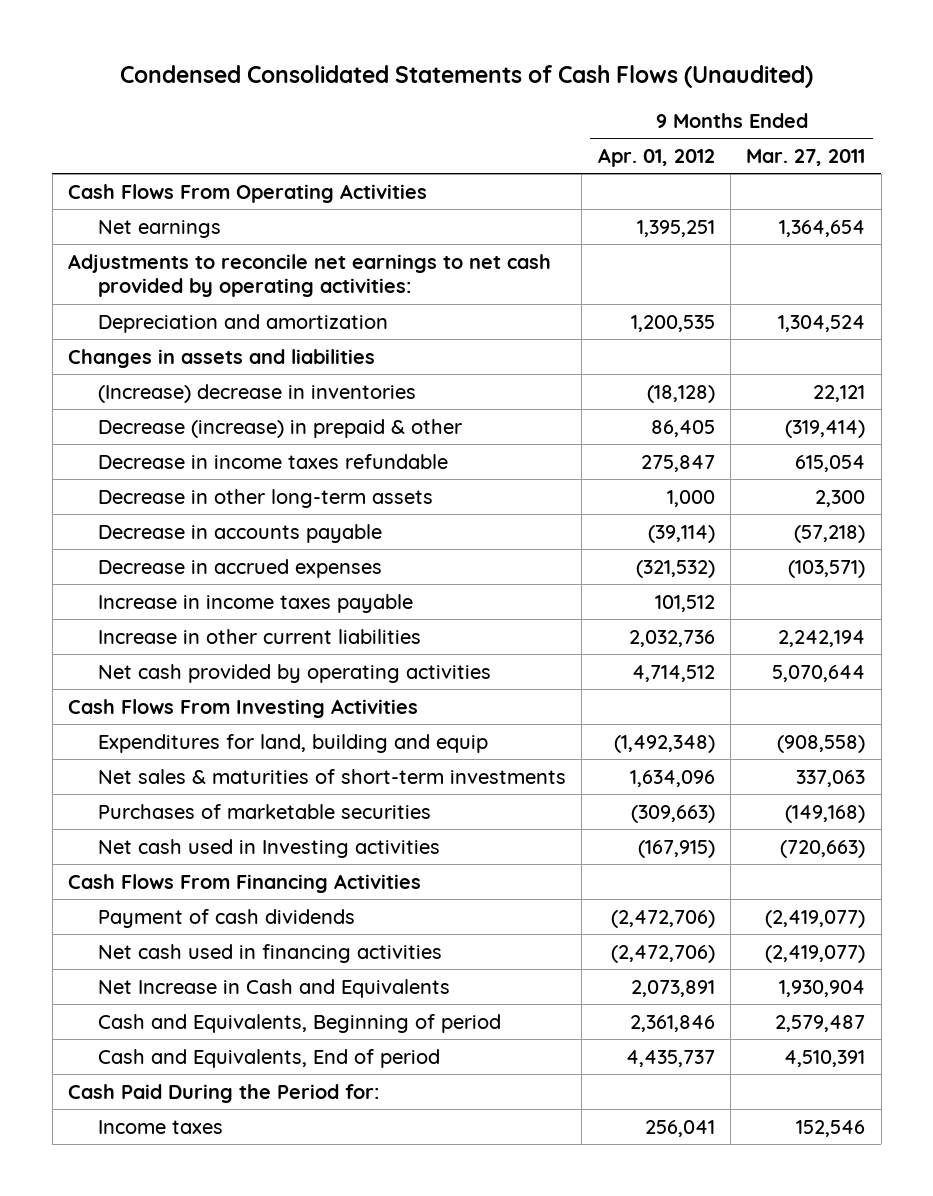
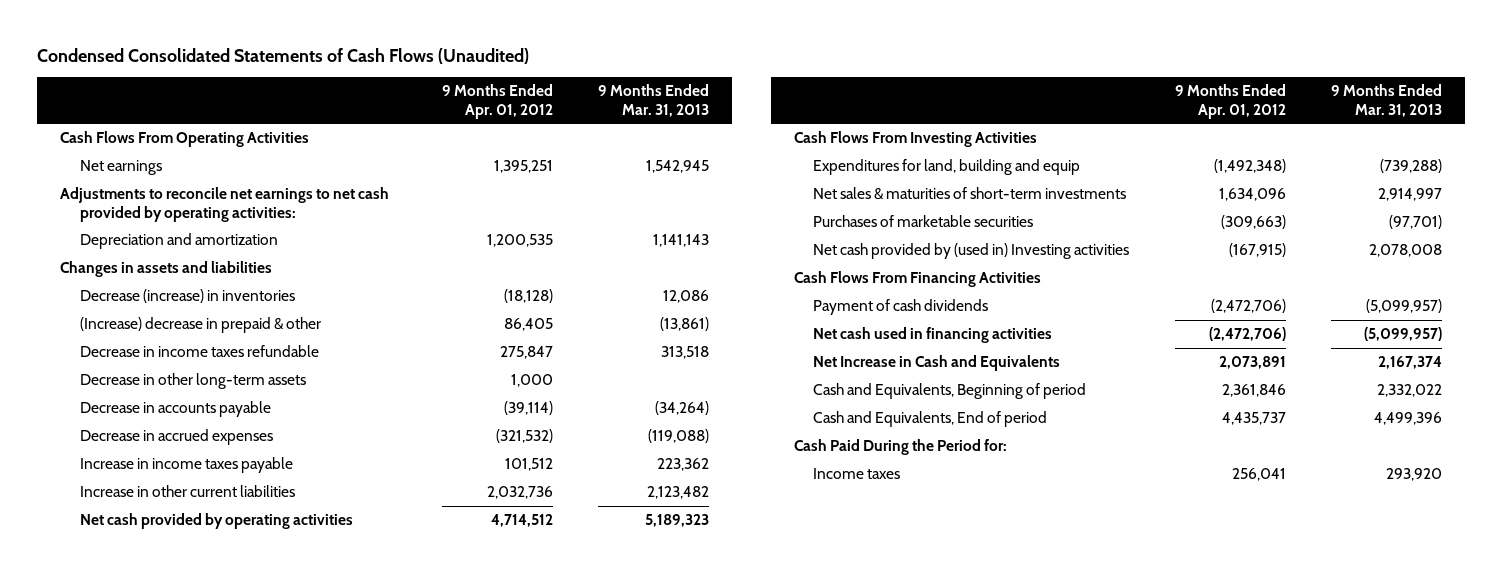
[746,148,866,166] Mar. 27, 2011 -> none
none -> [598,84,710,118] 9 Months Ended Mar. 31, 2013
[98,383,417,403] (Increase) decrease in inventories -> [79,289,295,304] Decrease (increase) in inventories
[98,418,463,438] Decrease (increase) in prepaid & other -> [79,317,321,334] (Increase) decrease in prepaid & other
[98,838,441,858] Net cash used in Investing activities -> [813,243,1130,260] Net cash provided by (used in) Investing activities

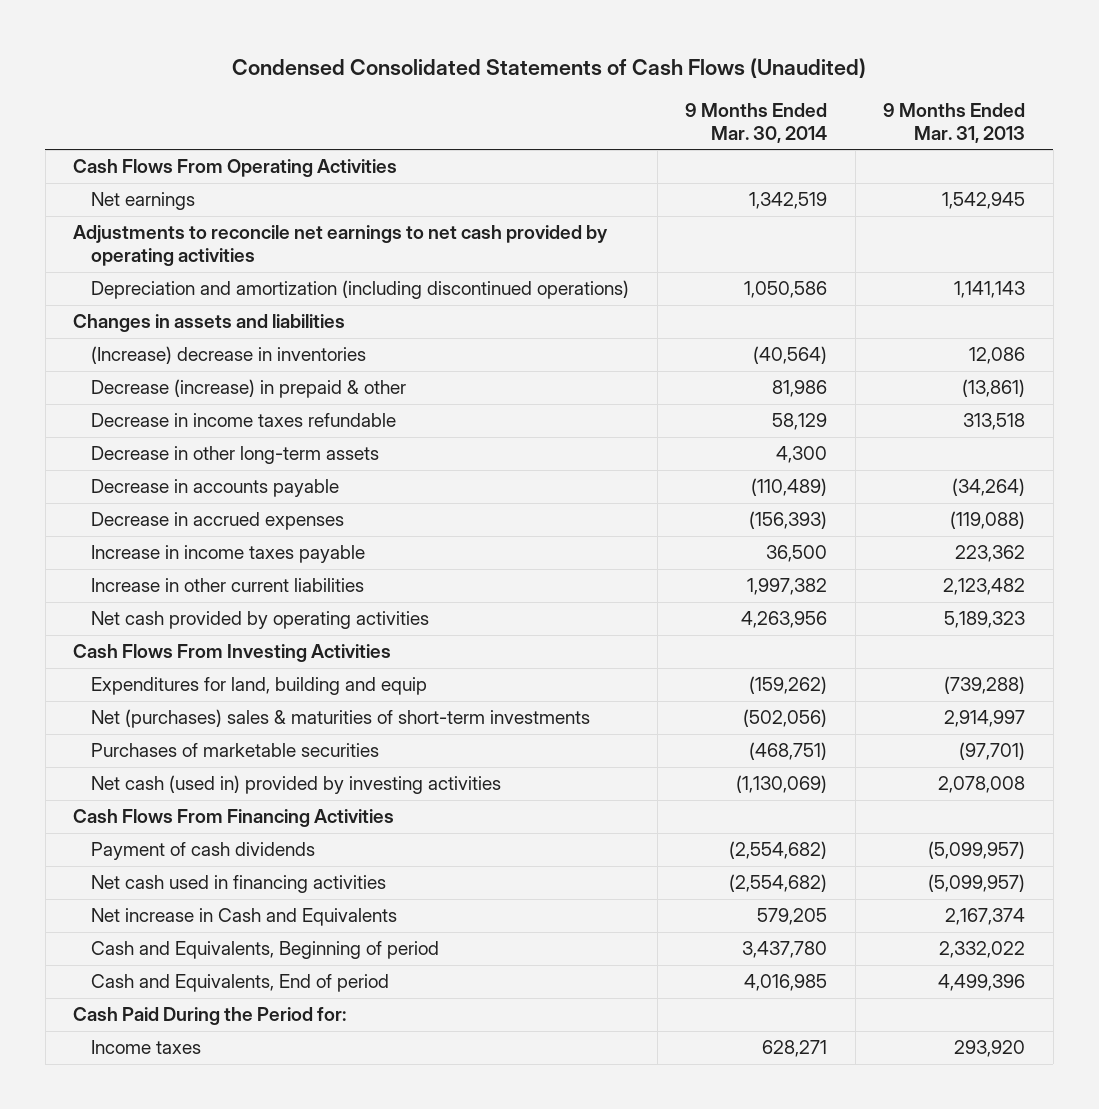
[441,84,553,120] 9 Months Ended Apr. 01, 2012 -> none
none -> [685,102,828,143] 9 Months Ended Mar. 30, 2014
[60,187,390,223] Adjustments to reconcile net earnings to net cash provided by operating activities: -> [73,225,609,267] Adjustments to reconcile net earnings to net cash provided by operating activities
[79,233,278,250] Depreciation and amortization -> [91,280,630,300] Depreciation and amortization (including discontinued operations)
[79,289,295,304] Decrease (increase) in inventories -> [91,346,367,365] (Increase) decrease in inventories
[79,317,321,334] (Increase) decrease in prepaid & other -> [91,379,407,399] Decrease (increase) in prepaid & other
[813,187,1127,201] Net sales & maturities of short-term investments -> [91,709,591,729] Net (purchases) sales & maturities of short-term investments
[813,243,1130,260] Net cash provided by (used in) Investing activities -> [91,775,502,795] Net cash (used in) provided by investing activities
[813,355,1061,372] Net Increase in Cash and Equivalents -> [91,908,398,927] Net increase in Cash and Equivalents

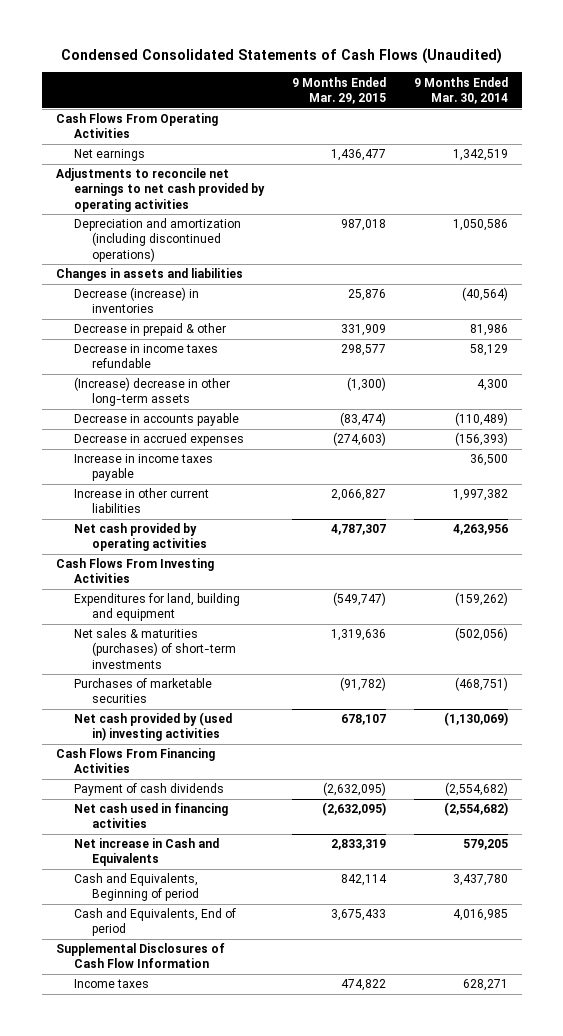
[883,102,1026,143] 9 Months Ended Mar. 31, 2013 -> none
none -> [291,76,386,104] 9 Months Ended Mar. 29, 2015
[91,346,367,365] (Increase) decrease in inventories -> [74,287,200,314] Decrease (increase) in inventories
[91,379,407,399] Decrease (increase) in prepaid & other -> [74,323,227,337] Decrease in prepaid & other
[91,446,380,465] Decrease in other long-term assets -> [74,377,231,407] (Increase) decrease in other long-term assets
[91,677,428,696] Expenditures for land, building and equip -> [74,593,241,622] Expenditures for land, building and equipment
[91,709,591,729] Net (purchases) sales & maturities of short-term investments -> [74,628,237,669] Net sales & maturities (purchases) of short-term investments
[91,775,502,795] Net cash (used in) provided by investing activities -> [74,712,233,742] Net cash provided by (used in) investing activities
[73,1007,347,1026] Cash Paid During the Period for: -> none
none -> [55,943,225,969] Supplemental Disclosures of Cash Flow Information

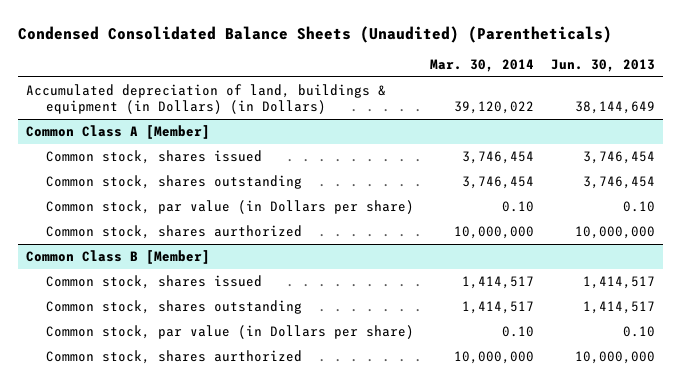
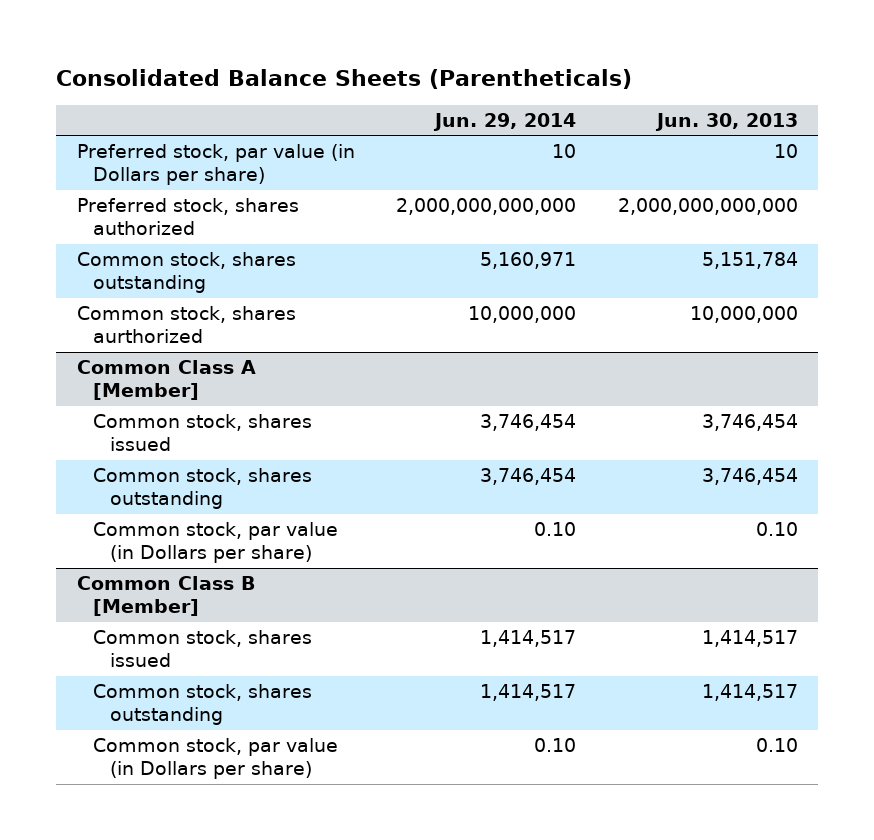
[17,25,612,43] Condensed Consolidated Balance Sheets (Unaudited) (Parentheticals) -> [55,68,632,89] Consolidated Balance Sheets (Parentheticals)
[430,58,535,72] Mar. 30, 2014 -> none
none -> [433,112,577,131] Jun. 29, 2014
[26,83,387,115] Accumulated depreciation of land, buildings & equipment (in Dollars) (in Dollars) -> none
none -> [76,144,355,186] Preferred stock, par value (in Dollars per share)
none -> [76,198,299,236] Preferred stock, shares authorized
none -> [76,252,296,294] Common stock, shares outstanding
none -> [76,306,296,344] Common stock, shares aurthorized
[45,224,302,239] Common stock, shares aurthorized -> none
[45,349,302,364] Common stock, shares aurthorized -> none

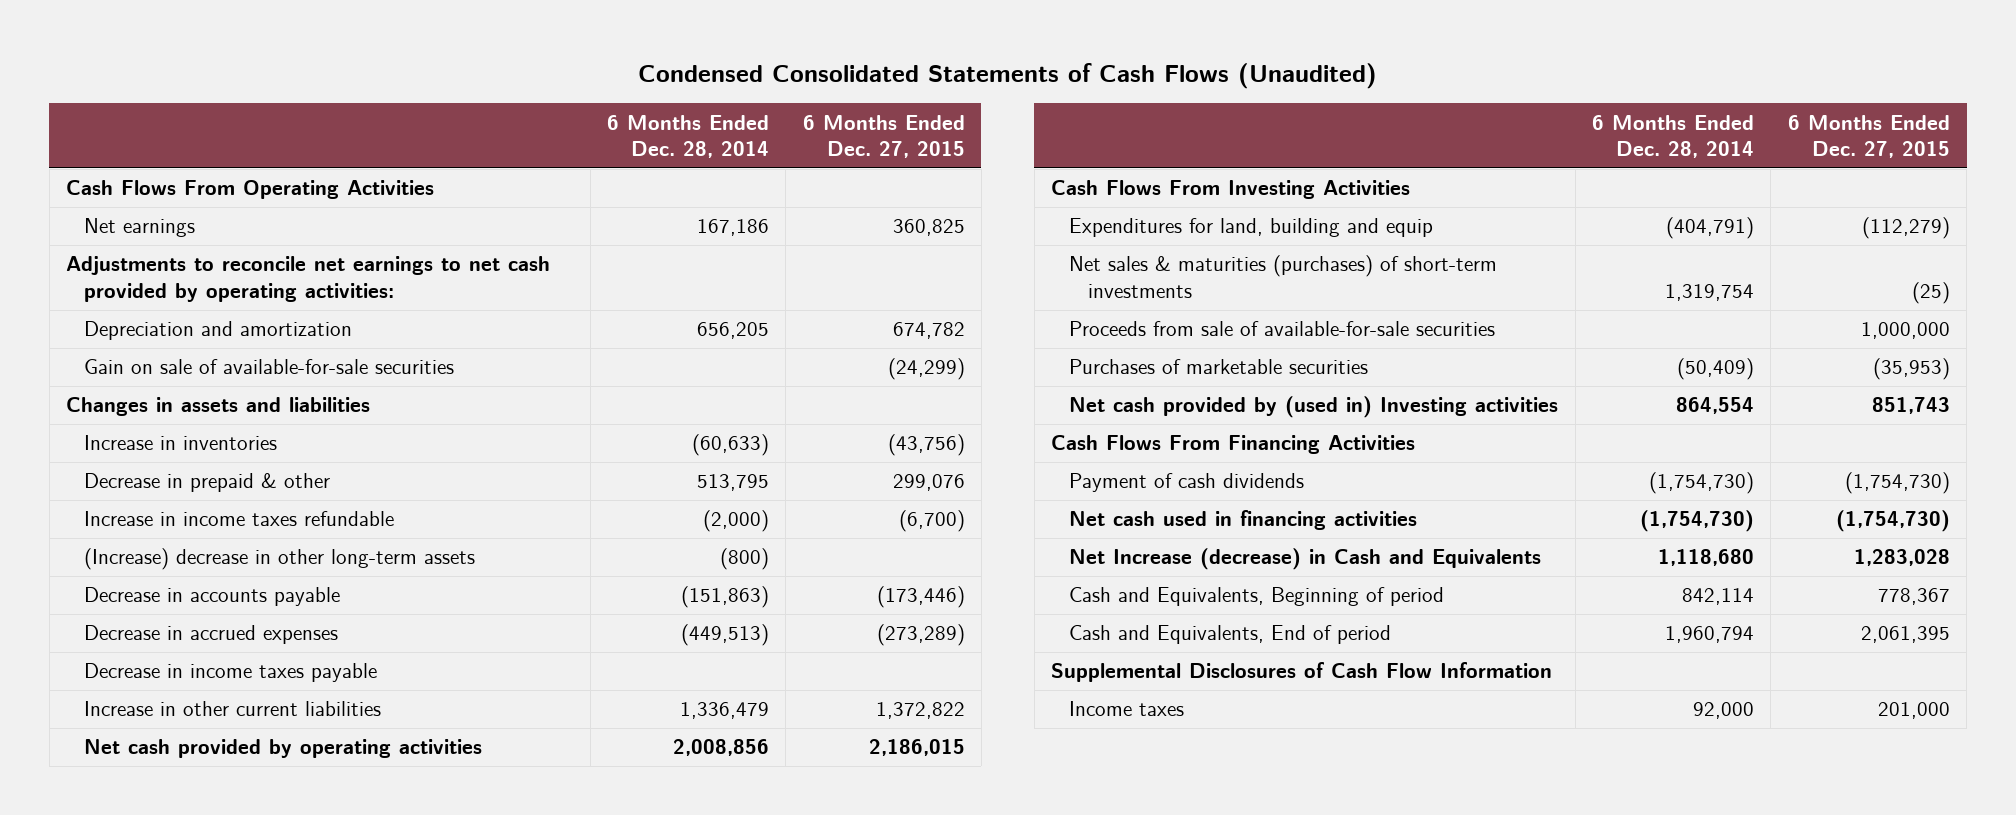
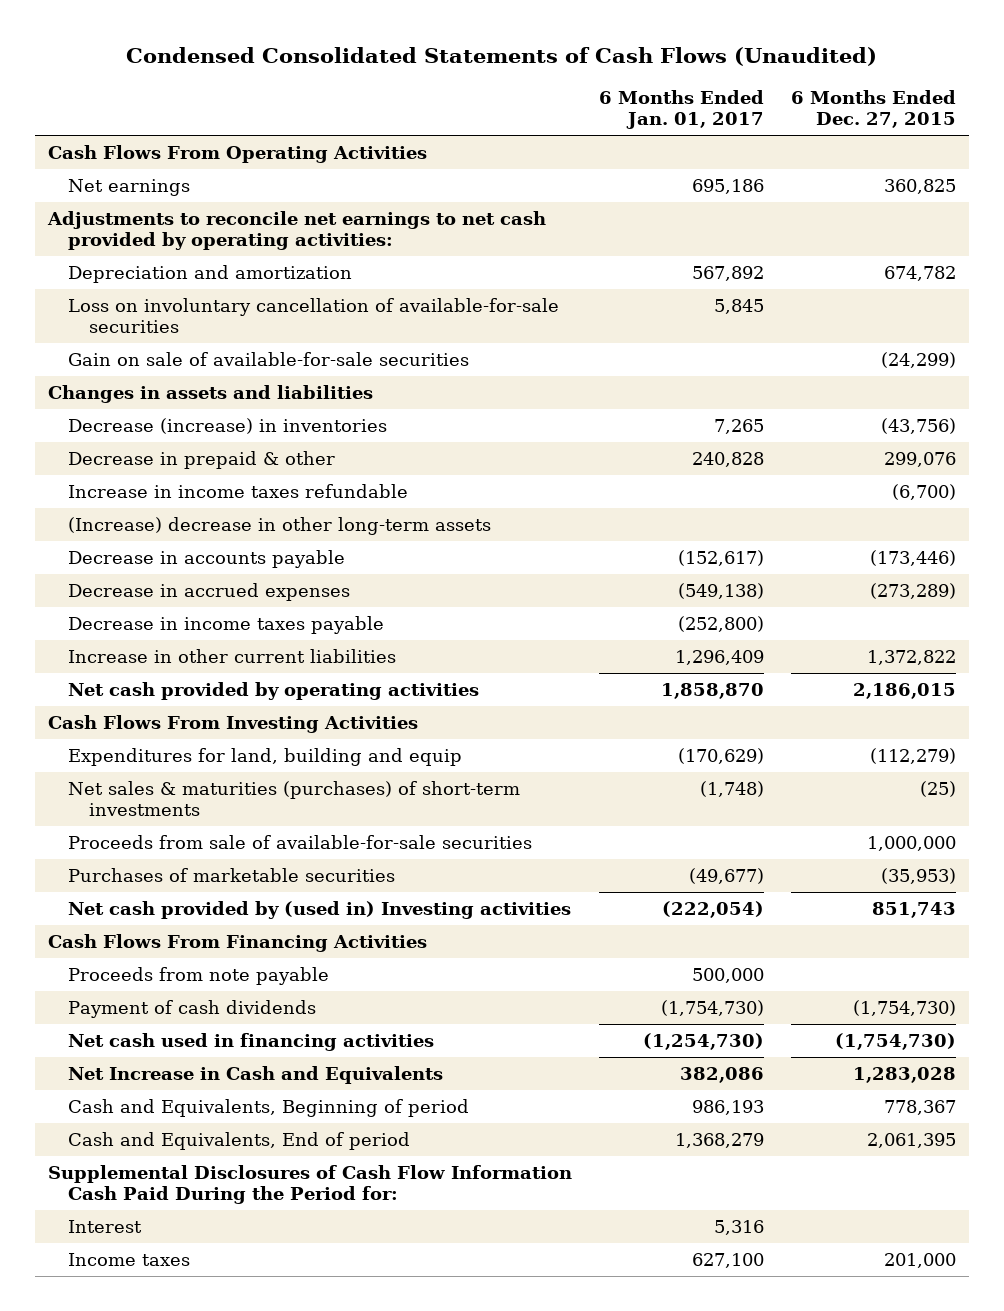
[606,114,769,159] 6 Months Ended Dec. 28, 2014 -> none
none -> [598,89,764,130] 6 Months Ended Jan. 01, 2017
none -> [68,298,560,334] Loss on involuntary cancellation of available-for-sale securities
[84,435,278,451] Increase in inventories -> [68,418,388,435] Decrease (increase) in inventories
none -> [68,967,330,986] Proceeds from note payable
[1069,548,1542,571] Net Increase (decrease) in Cash and Equivalents -> [68,1066,444,1085] Net Increase in Cash and Equivalents
[1051,662,1553,683] Supplemental Disclosures of Cash Flow Information -> [48,1165,573,1205] Supplemental Disclosures of Cash Flow Information Cash Paid During the Period for:
none -> [68,1220,143,1234] Interest

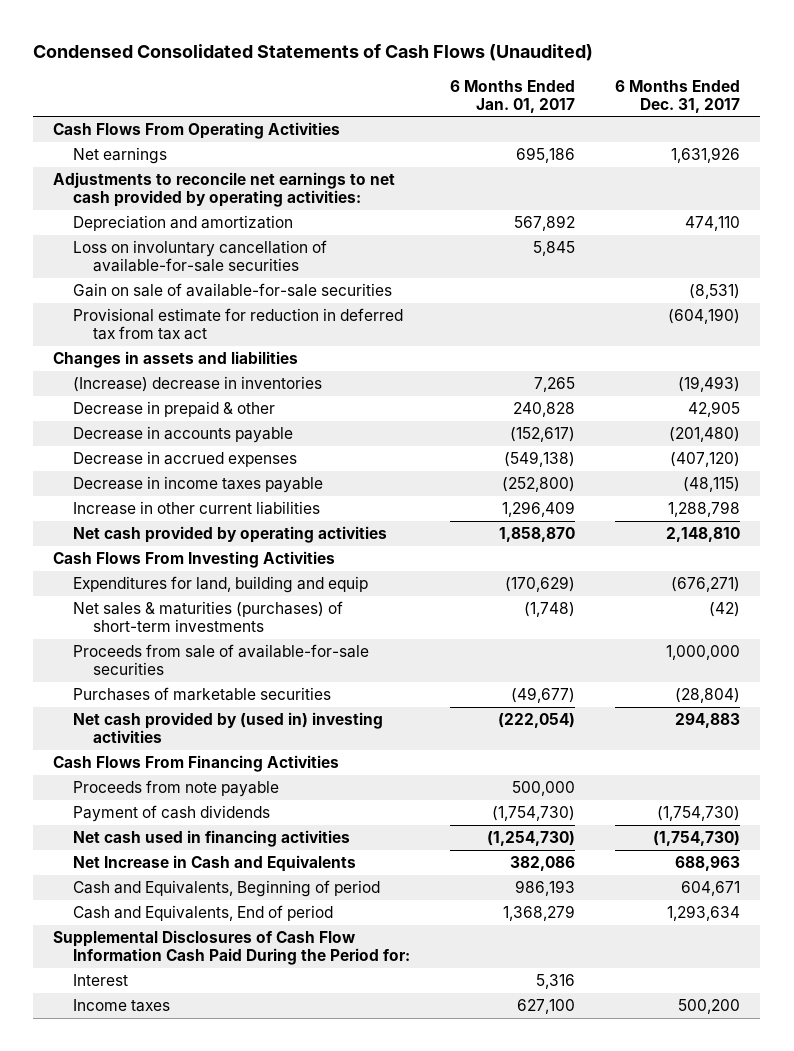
[790,89,956,129] 6 Months Ended Dec. 27, 2015 -> none
none -> [615,79,741,113] 6 Months Ended Dec. 31, 2017
none -> [73,308,404,341] Provisional estimate for reduction in deferred tax from tax act
[68,418,388,435] Decrease (increase) in inventories -> [73,376,323,393] (Increase) decrease in inventories
[68,484,409,499] Increase in income taxes refundable -> none
[68,517,492,536] (Increase) decrease in other long-term assets -> none
[68,901,572,920] Net cash provided by (used in) Investing activities -> [73,712,384,744] Net cash provided by (used in) investing activities

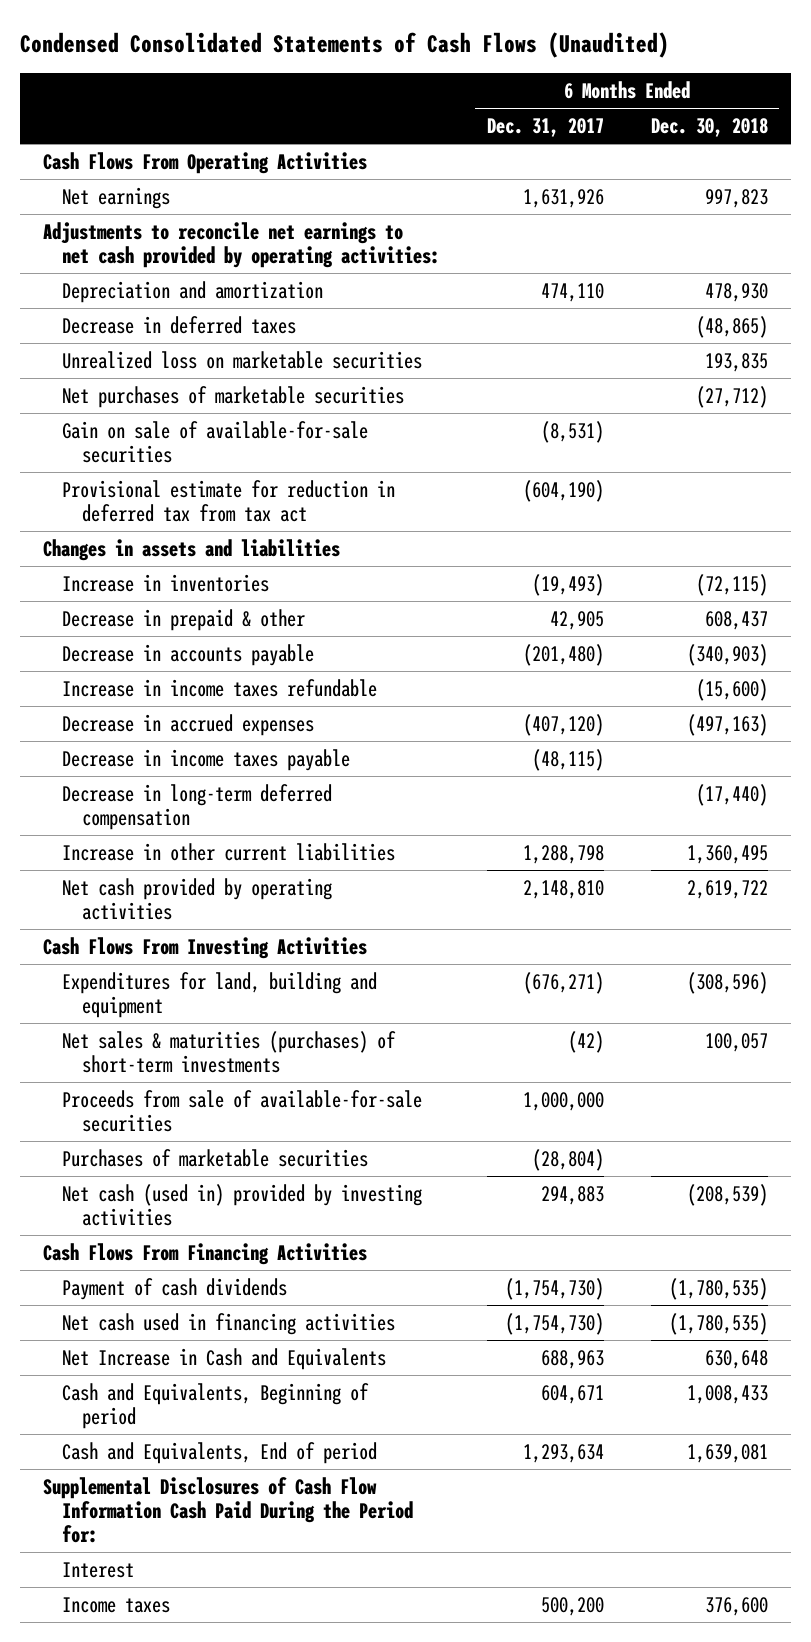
[450,79,576,113] 6 Months Ended Jan. 01, 2017 -> none
none -> [650,118,768,138] Dec. 30, 2018
[73,240,328,273] Loss on involuntary cancellation of available-for-sale securities -> none
none -> [62,315,297,334] Decrease in deferred taxes
none -> [62,350,423,369] Unrealized loss on marketable securities
none -> [62,385,405,408] Net purchases of marketable securities
[73,376,323,393] (Increase) decrease in inventories -> [62,573,270,592] Increase in inventories
none -> [62,678,378,697] Increase in income taxes refundable
none -> [62,783,333,831] Decrease in long-term deferred compensation
[73,576,369,594] Expenditures for land, building and equip -> [62,971,378,1019] Expenditures for land, building and equipment
[73,712,384,744] Net cash provided by (used in) investing activities -> [62,1183,423,1227] Net cash (used in) provided by investing activities
[73,780,280,798] Proceeds from note payable -> none

